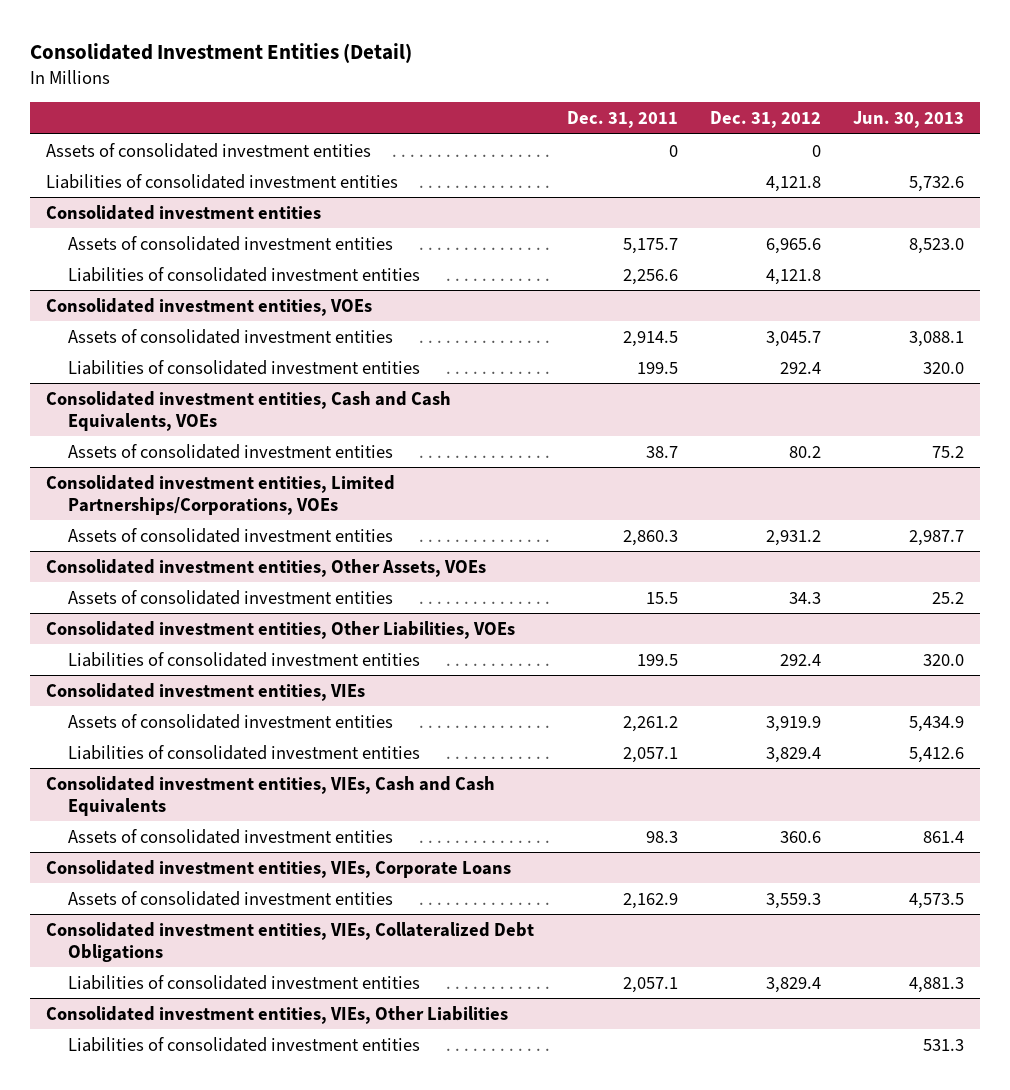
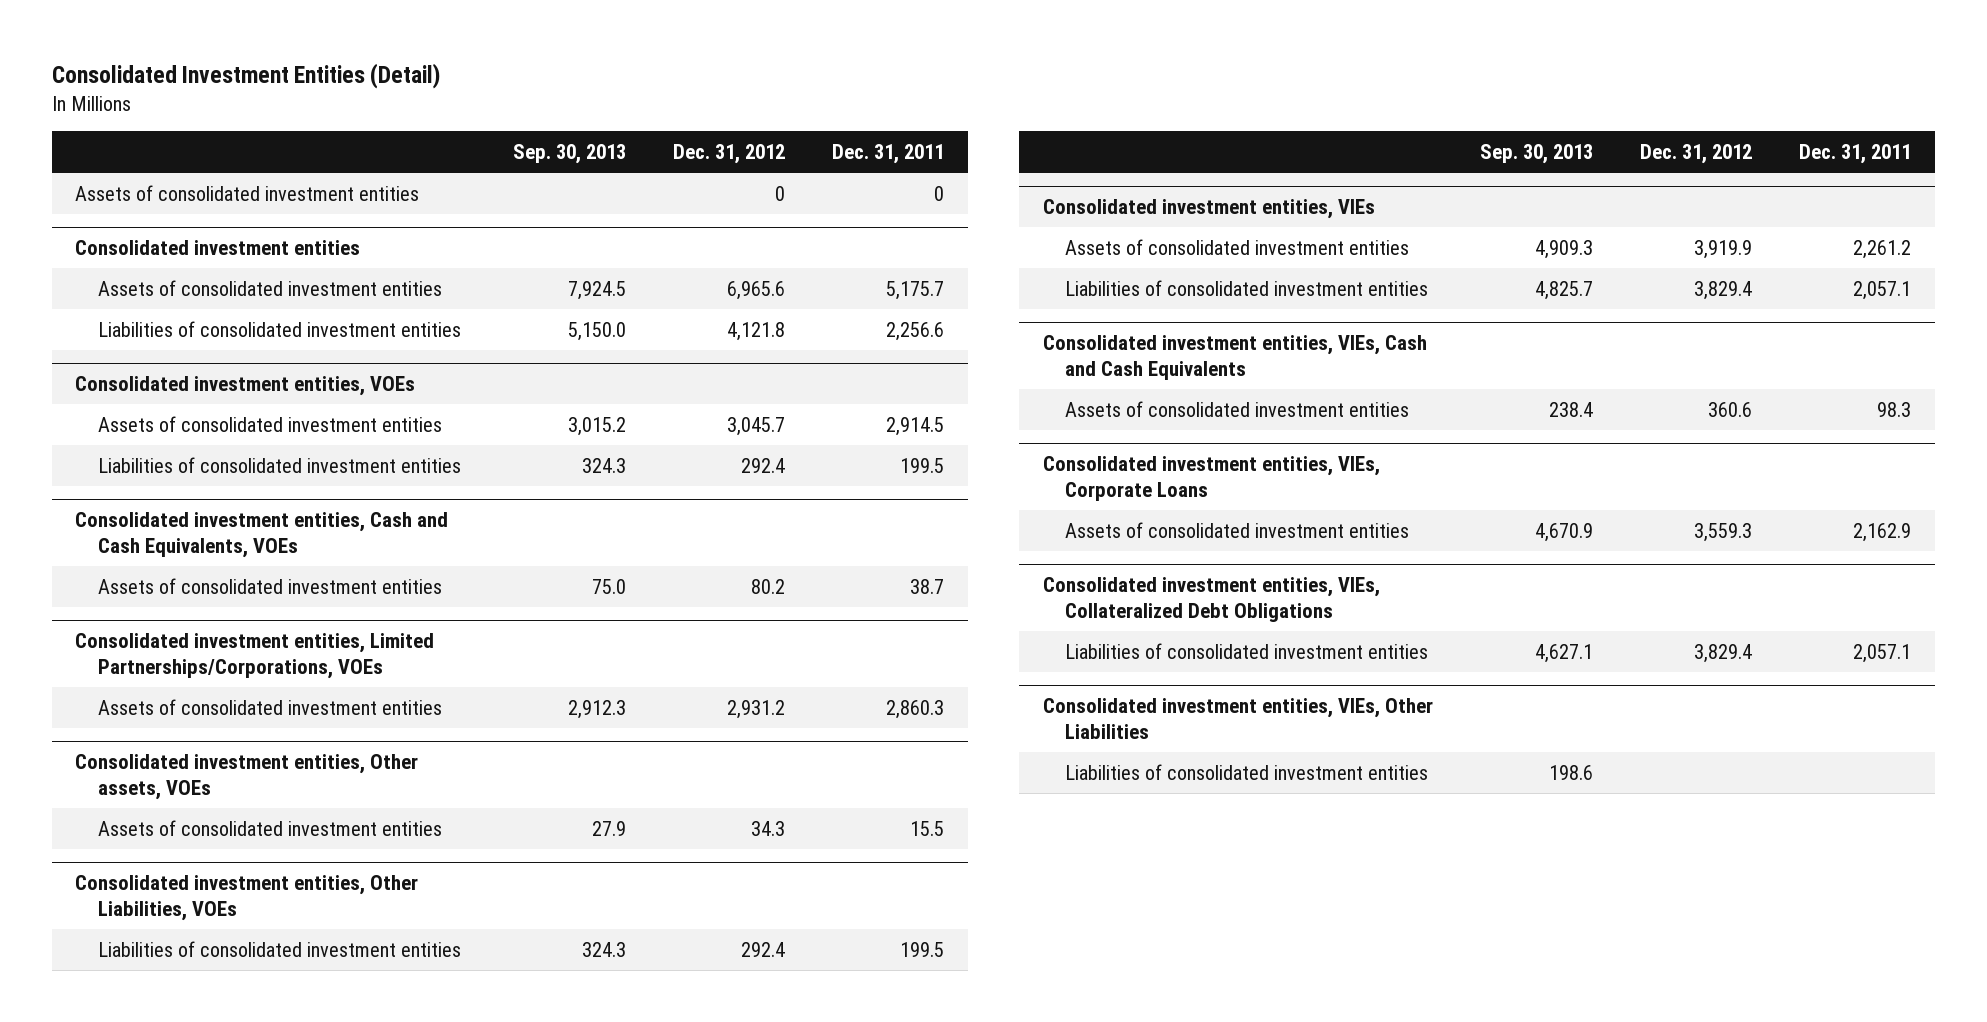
[852,110,964,128] Jun. 30, 2013 -> none
none -> [512,144,626,165] Sep. 30, 2013
[46,173,399,189] Liabilities of consolidated investment entities -> none
[46,558,487,577] Consolidated investment entities, Other Assets, VOEs -> [75,753,419,801] Consolidated investment entities, Other assets, VOEs

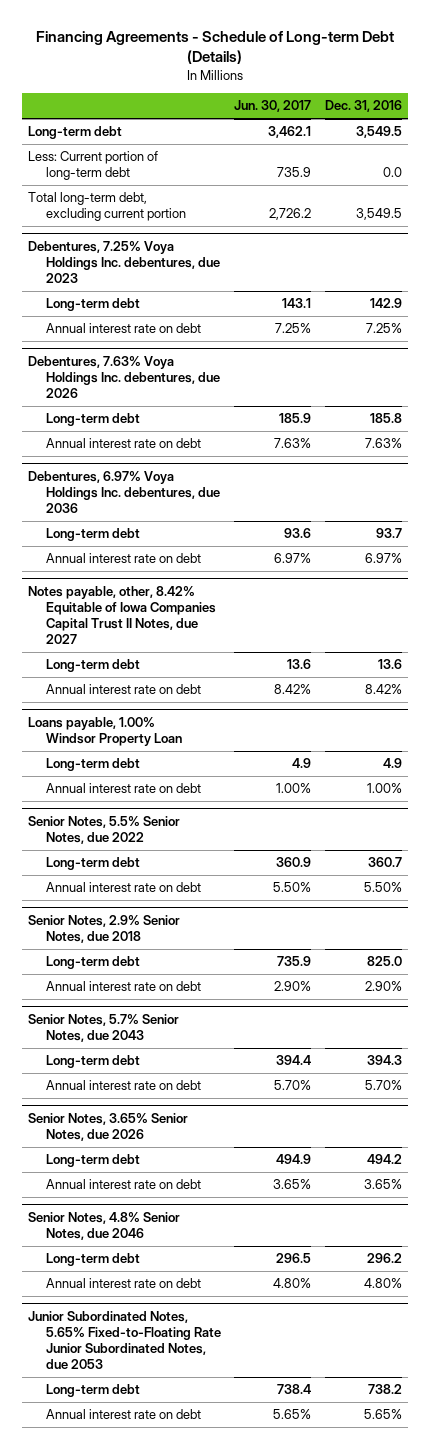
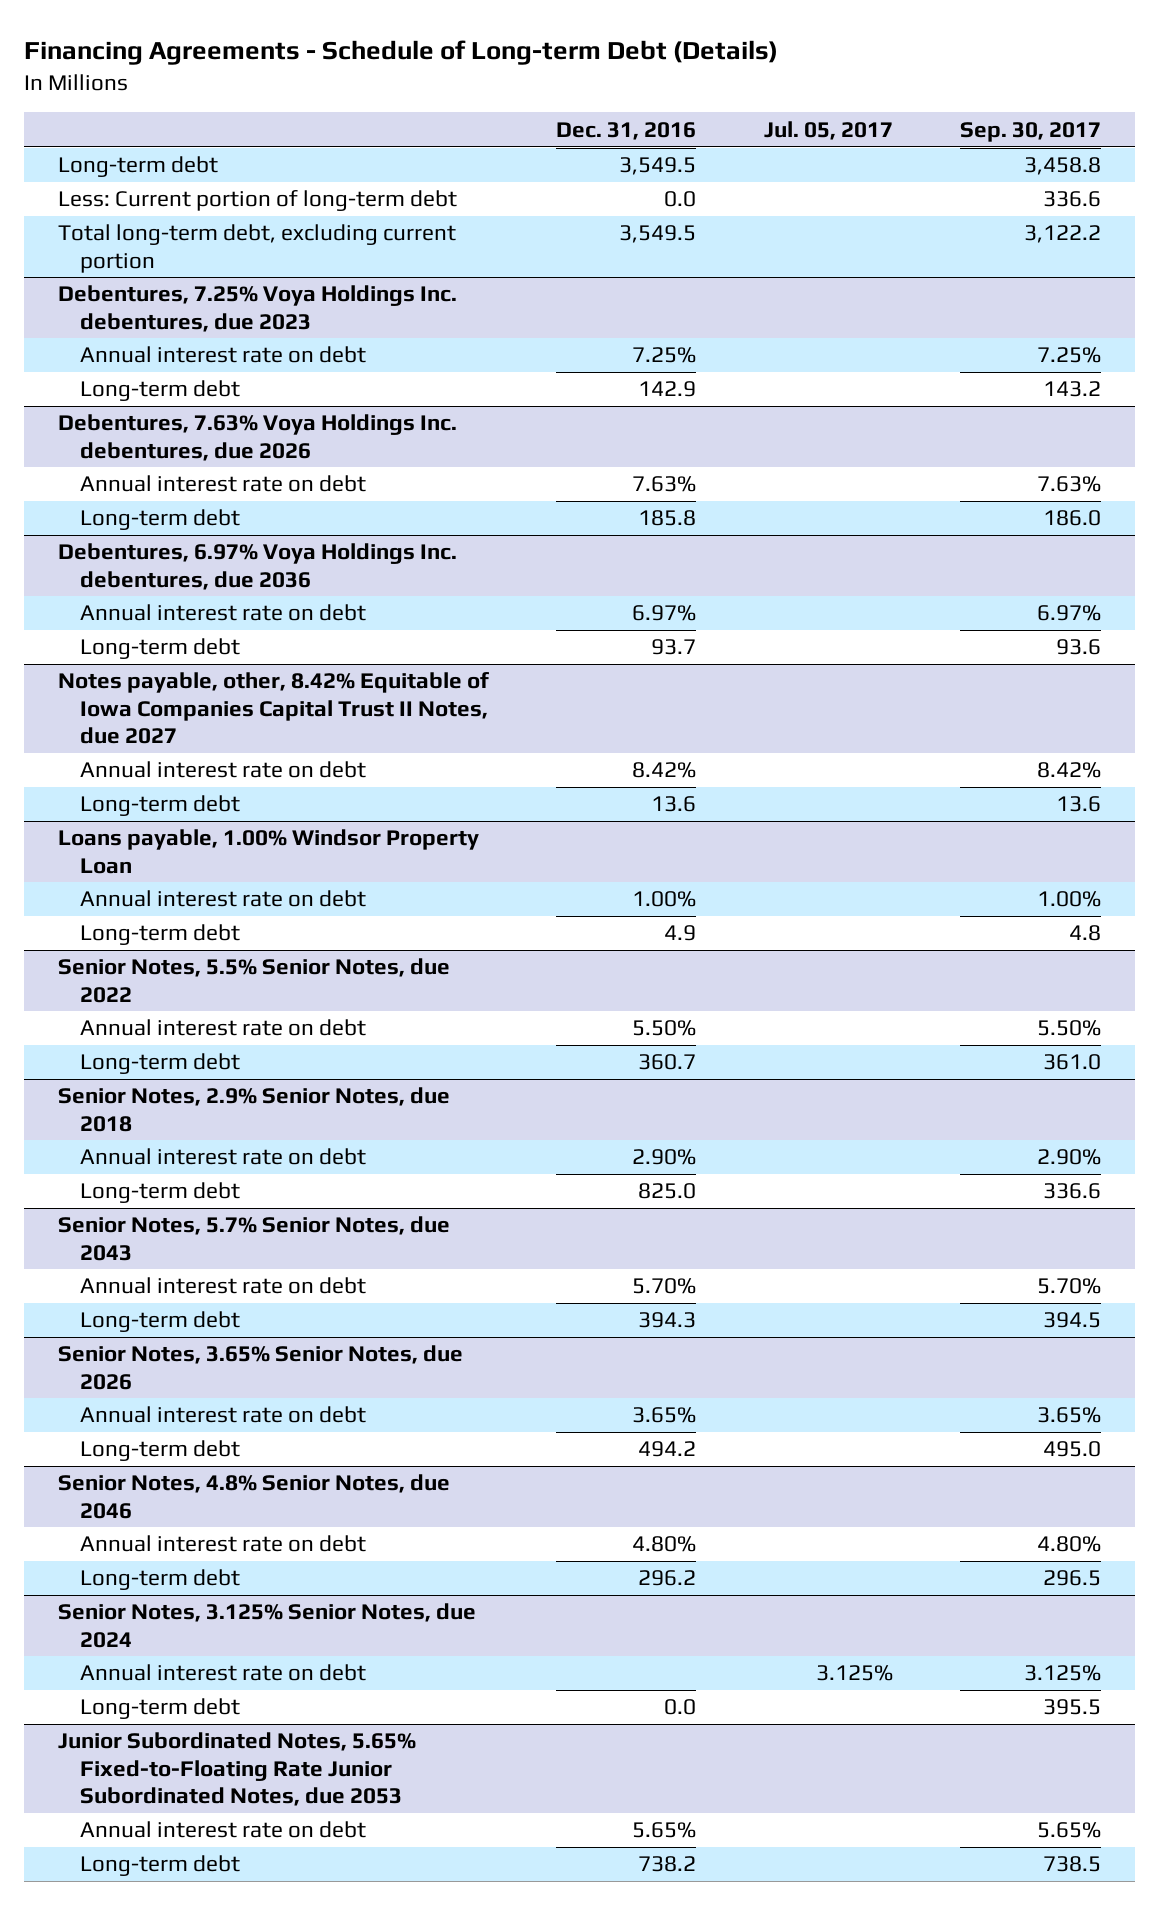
[234,100,312,113] Jun. 30, 2017 -> none
none -> [763,120,893,140] Jul. 05, 2017
none -> [960,121,1102,142] Sep. 30, 2017
[45,298,140,312] Long-term debt -> [79,380,240,402] Long-term debt
[45,413,140,427] Long-term debt -> [79,509,240,531] Long-term debt
[45,528,140,542] Long-term debt -> [79,638,240,660] Long-term debt
[45,659,140,673] Long-term debt -> [79,795,240,817] Long-term debt
[45,758,140,772] Long-term debt -> [79,924,240,946] Long-term debt
[45,857,140,871] Long-term debt -> [79,1053,240,1075] Long-term debt
[45,956,140,970] Long-term debt -> [79,1182,240,1204] Long-term debt
[45,1055,140,1069] Long-term debt -> [79,1311,240,1333] Long-term debt
[45,1154,140,1168] Long-term debt -> [79,1440,240,1462] Long-term debt
[45,1253,140,1267] Long-term debt -> [79,1569,240,1591] Long-term debt
none -> [58,1603,477,1648] Senior Notes, 3.125% Senior Notes, due 2024
none -> [79,1664,366,1682] Annual interest rate on debt
none -> [79,1698,240,1720] Long-term debt
[45,1384,140,1398] Long-term debt -> [79,1855,240,1877] Long-term debt

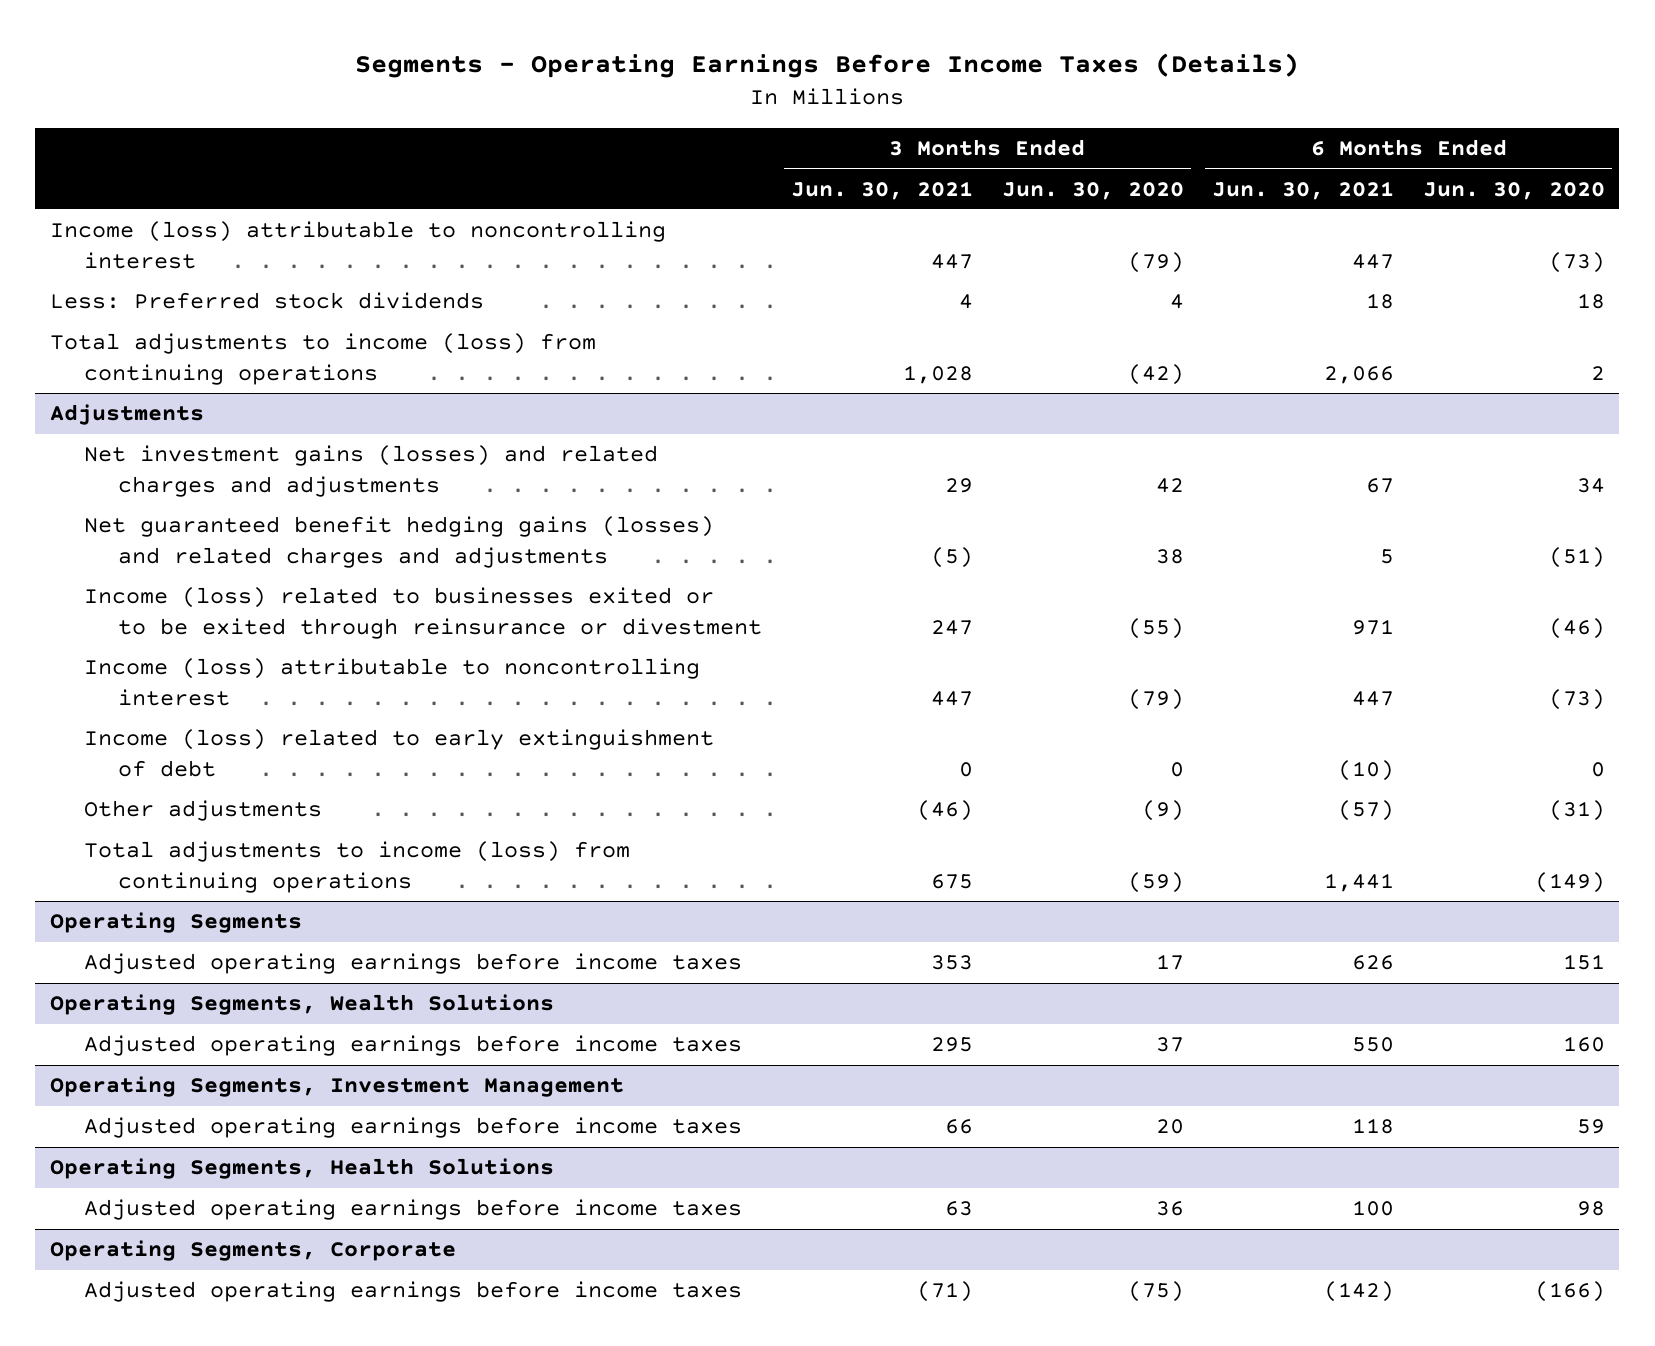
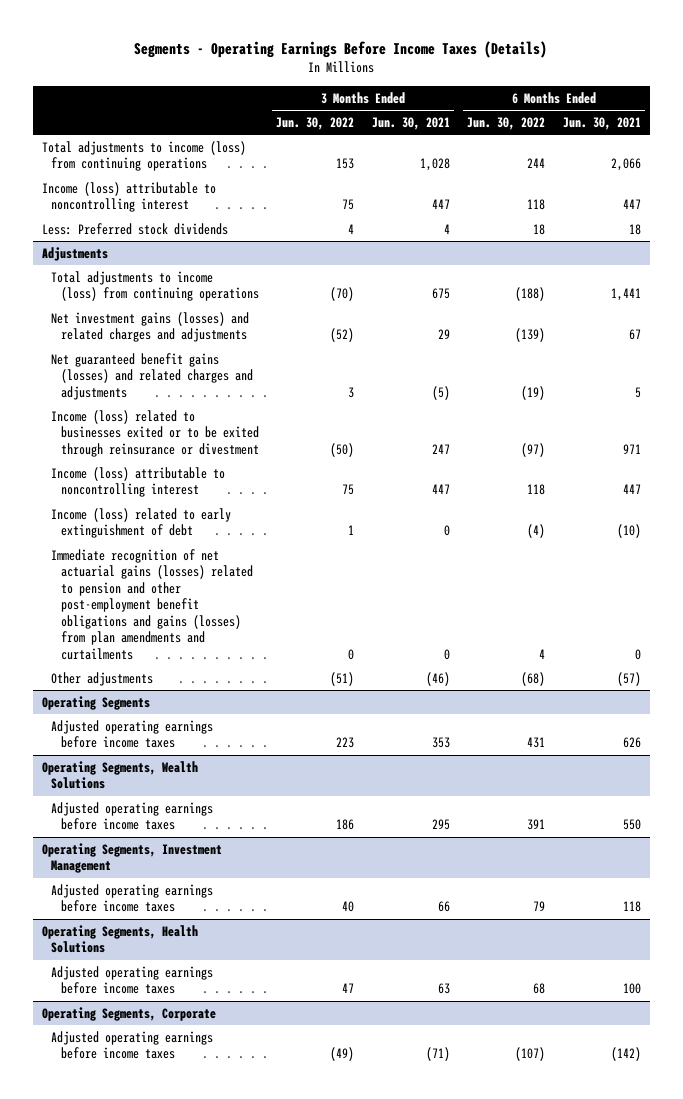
[1001,181,1184,200] Jun. 30, 2020 -> none
[1422,181,1605,200] Jun. 30, 2020 -> none
none -> [276,116,355,130] Jun. 30, 2022
none -> [467,116,546,130] Jun. 30, 2022
[49,333,596,385] Total adjustments to income (loss) from continuing operations -> [41,140,246,172] Total adjustments to income (loss) from continuing operations
[84,841,631,893] Total adjustments to income (loss) from continuing operations -> [51,270,259,302] Total adjustments to income (loss) from continuing operations
[84,516,715,568] Net guaranteed benefit hedging gains (losses) and related charges and adjustments -> [51,352,253,400] Net guaranteed benefit gains (losses) and related charges and adjustments
none -> [51,548,253,660] Immediate recognition of net actuarial gains (losses) related to pension and other post-employment benefit obligations and gains (losses) from plan amendments and curtailments

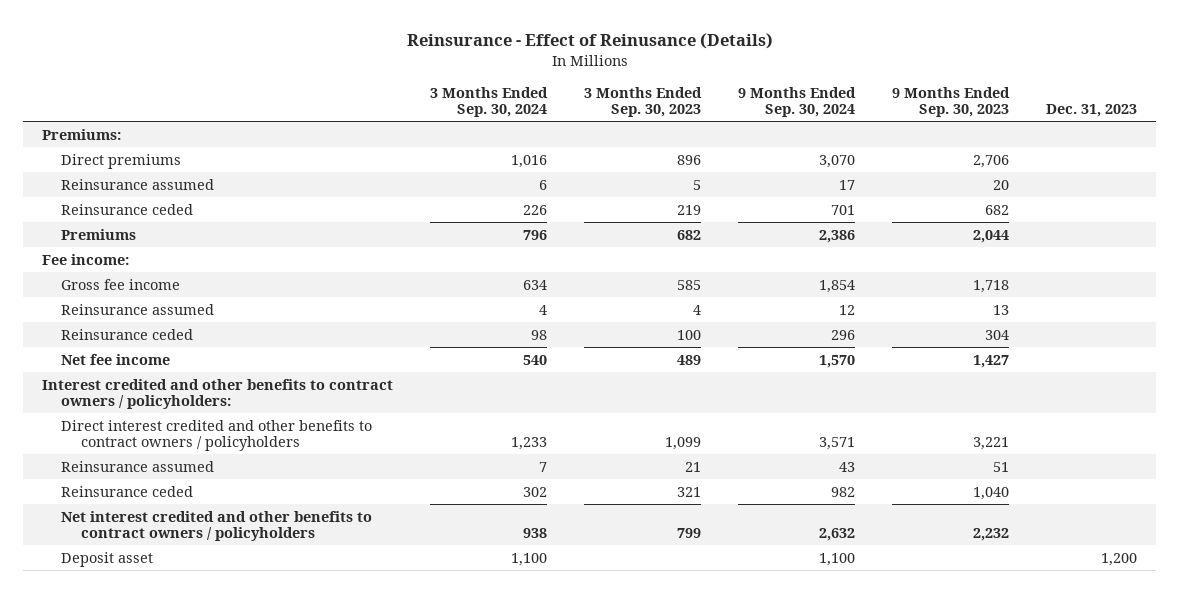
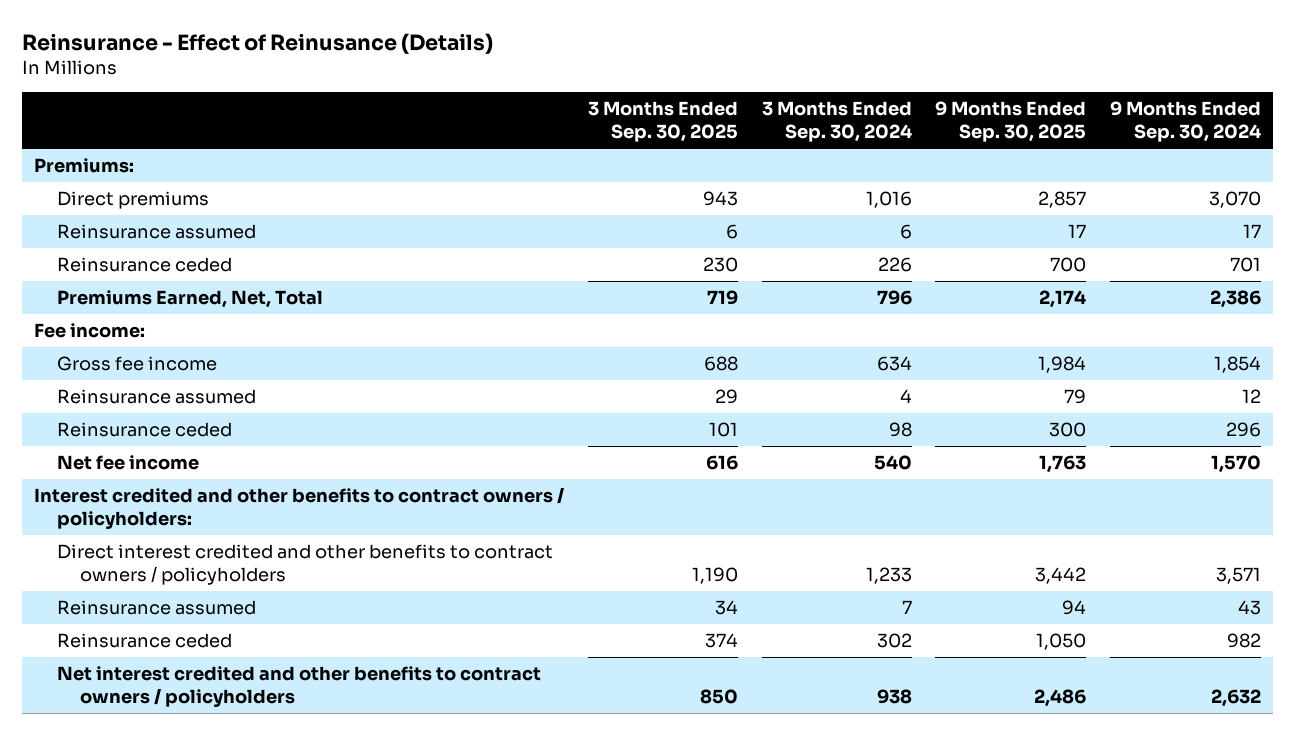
[584,86,703,118] 3 Months Ended Sep. 30, 2023 -> none
[892,86,1011,118] 9 Months Ended Sep. 30, 2023 -> none
[1046,104,1138,118] Dec. 31, 2023 -> none
none -> [587,101,738,143] 3 Months Ended Sep. 30, 2025
none -> [935,101,1087,143] 9 Months Ended Sep. 30, 2025
[61,228,137,240] Premiums -> [56,290,323,309] Premiums Earned, Net, Total
[61,551,154,567] Deposit asset -> none

